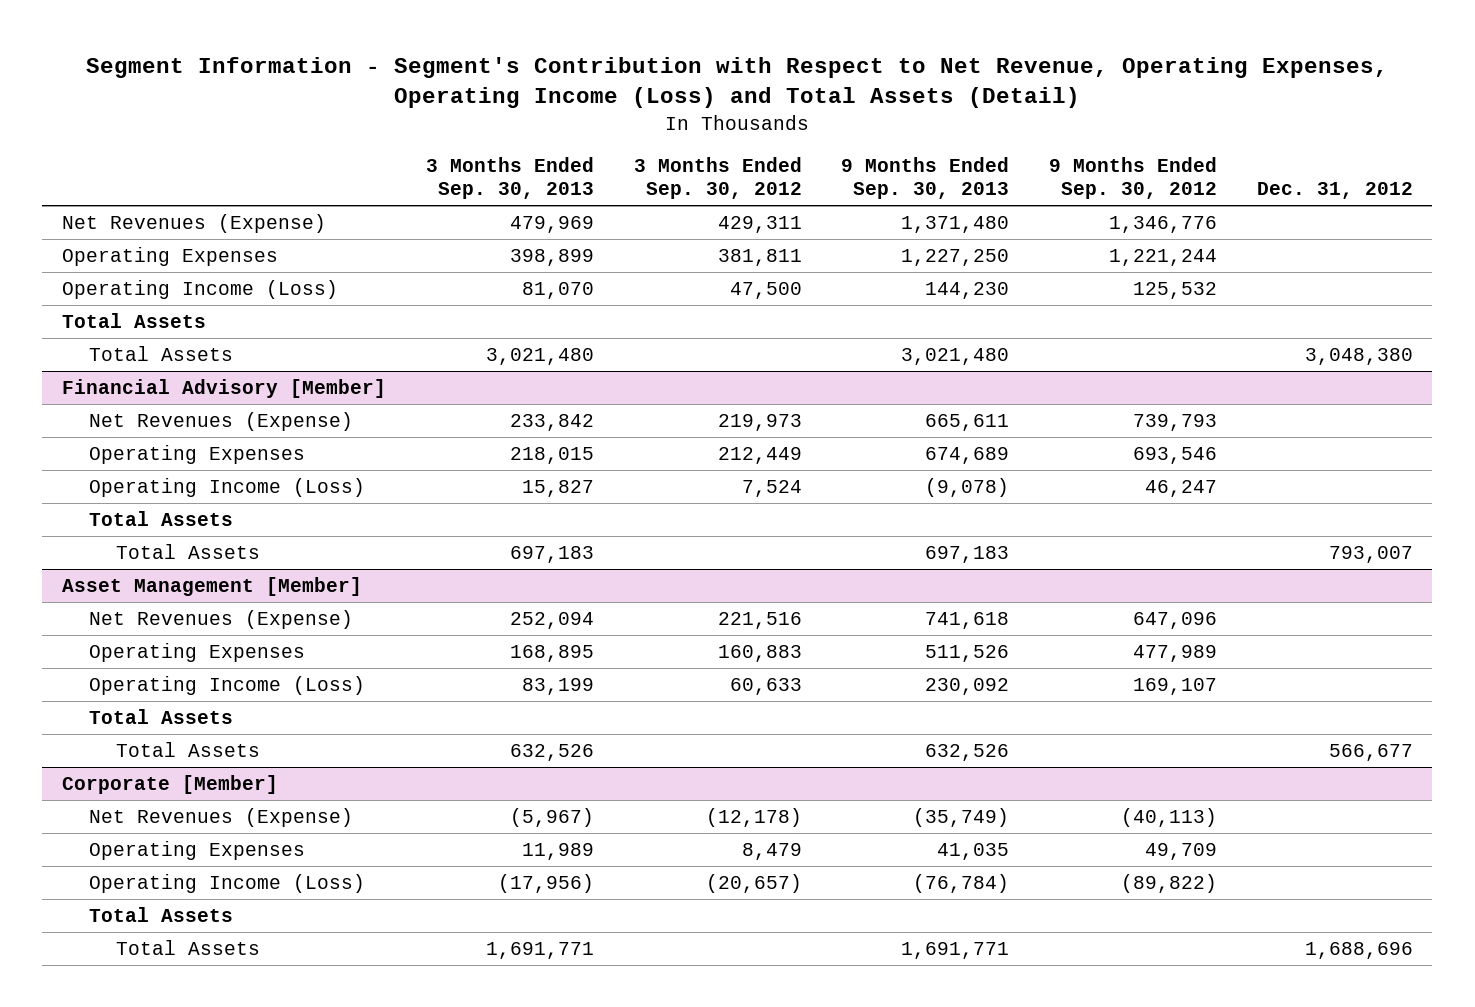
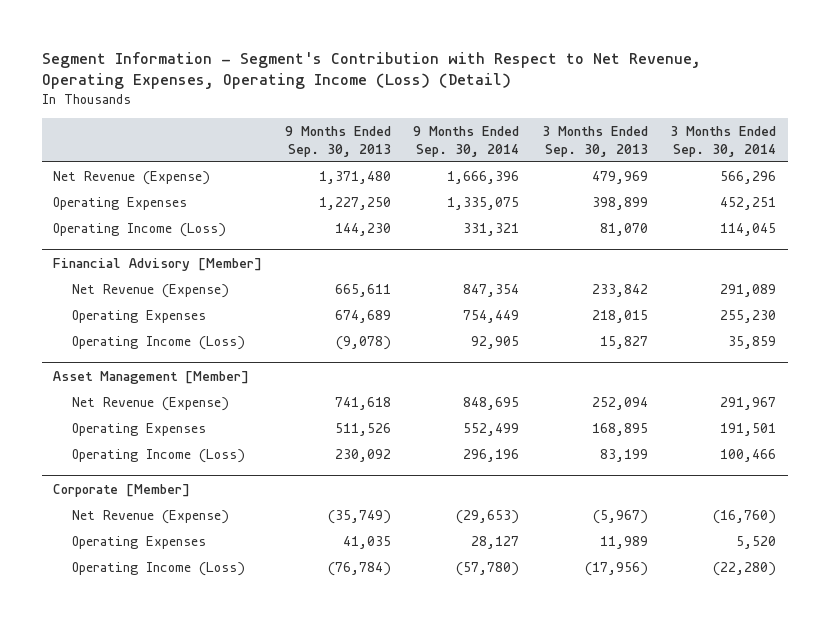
[86,56,1389,109] Segment Information - Segment's Contribution with Respect to Net Revenue, Operating Expenses, Operating Income (Loss) and Total Assets (Detail) -> [41,51,701,90] Segment Information - Segment's Contribution with Respect to Net Revenue, Operating Expenses, Operating Income (Loss) (Detail)
[633,156,802,200] 3 Months Ended Sep. 30, 2012 -> none
[1048,156,1217,200] 9 Months Ended Sep. 30, 2012 -> none
[1256,182,1413,200] Dec. 31, 2012 -> none
none -> [413,126,520,157] 9 Months Ended Sep. 30, 2014
none -> [670,126,777,157] 3 Months Ended Sep. 30, 2014
[62,213,327,233] Net Revenues (Expense) -> [53,170,211,185] Net Revenue (Expense)
[62,312,207,328] Total Assets -> none
[89,345,234,361] Total Assets -> none
[89,411,354,431] Net Revenues (Expense) -> [71,283,229,298] Net Revenue (Expense)
[89,510,234,526] Total Assets -> none
[116,543,261,559] Total Assets -> none
[89,609,354,629] Net Revenues (Expense) -> [71,396,229,411] Net Revenue (Expense)
[89,708,234,724] Total Assets -> none
[116,741,261,757] Total Assets -> none
[89,807,354,827] Net Revenues (Expense) -> [71,509,229,524] Net Revenue (Expense)
[89,906,234,922] Total Assets -> none
[116,939,261,955] Total Assets -> none

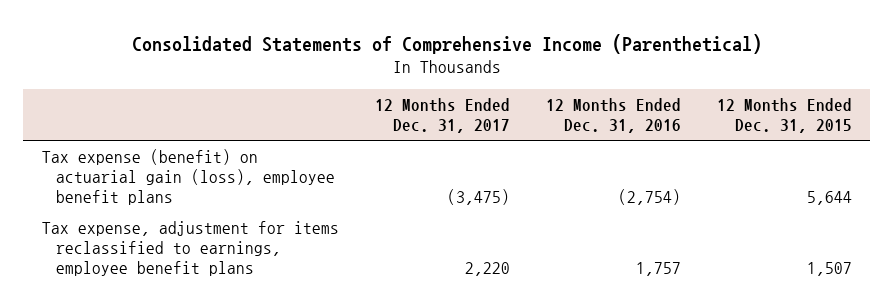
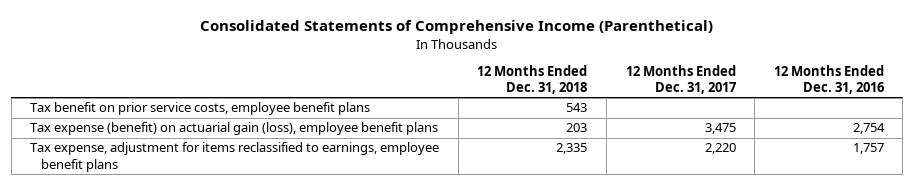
[717,98,853,134] 12 Months Ended Dec. 31, 2015 -> none
none -> [477,64,588,95] 12 Months Ended Dec. 31, 2018
none -> [30,102,371,116] Tax benefit on prior service costs, employee benefit plans
[446,188,510,205] (3,475) -> [704,123,736,135] 3,475
[618,188,682,205] (2,754) -> [852,123,885,135] 2,754

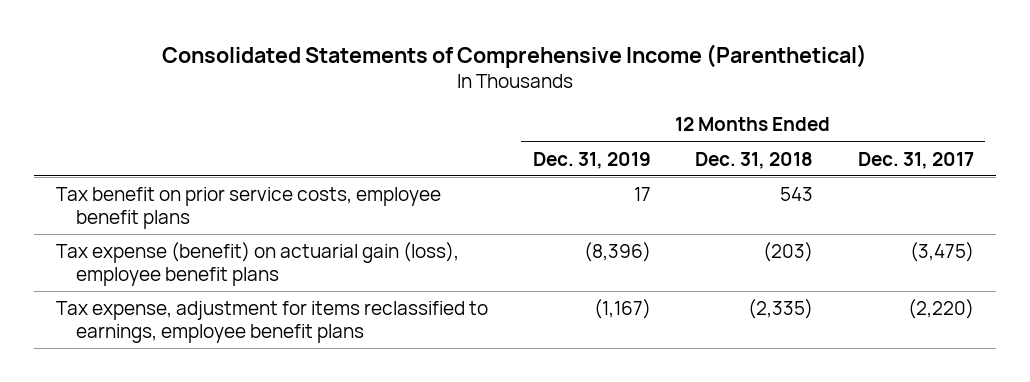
[773,64,884,95] 12 Months Ended Dec. 31, 2016 -> none
none -> [532,151,651,169] Dec. 31, 2019
[566,123,588,133] 203 -> [763,242,814,263] (203)
[704,123,736,135] 3,475 -> [909,242,974,263] (3,475)
[556,143,588,155] 2,335 -> [748,299,814,320] (2,335)
[704,143,736,155] 2,220 -> [907,299,974,320] (2,220)

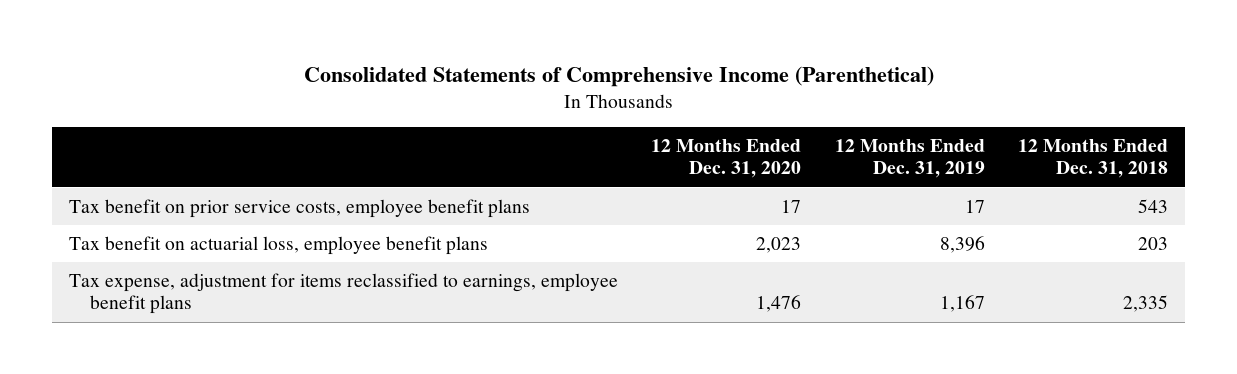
[857,151,974,169] Dec. 31, 2017 -> none
none -> [651,139,802,179] 12 Months Ended Dec. 31, 2020
[55,242,459,286] Tax expense (benefit) on actuarial gain (loss), employee benefit plans -> [68,236,488,256] Tax benefit on actuarial loss, employee benefit plans
[583,242,651,263] (8,396) -> [939,236,985,254] 8,396
[763,242,814,263] (203) -> [1138,237,1169,251] 203
[593,299,651,320] (1,167) -> [939,295,985,313] 1,167
[748,299,814,320] (2,335) -> [1123,295,1169,313] 2,335

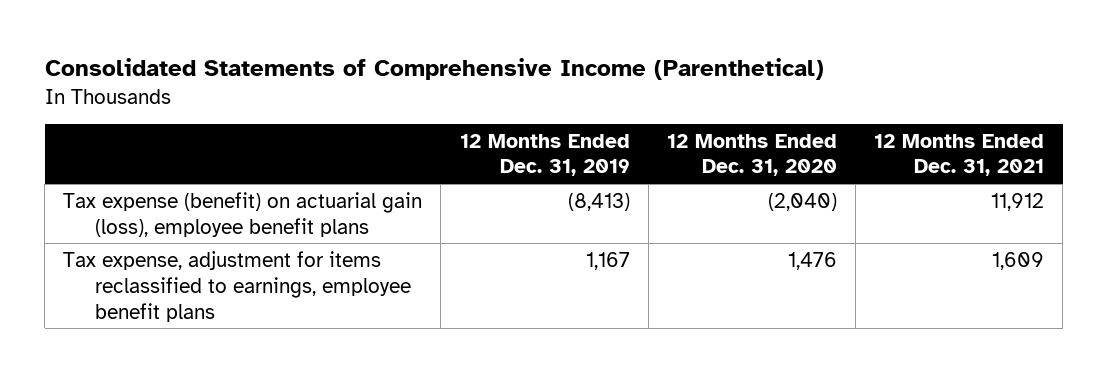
[1018,139,1169,179] 12 Months Ended Dec. 31, 2018 -> none
none -> [874,133,1045,177] 12 Months Ended Dec. 31, 2021
[68,199,530,219] Tax benefit on prior service costs, employee benefit plans -> none
[68,236,488,256] Tax benefit on actuarial loss, employee benefit plans -> [63,191,423,237] Tax expense (benefit) on actuarial gain (loss), employee benefit plans
[756,237,802,254] 2,023 -> [767,192,837,211] (2,040)
[939,236,985,254] 8,396 -> [567,192,630,211] (8,413)

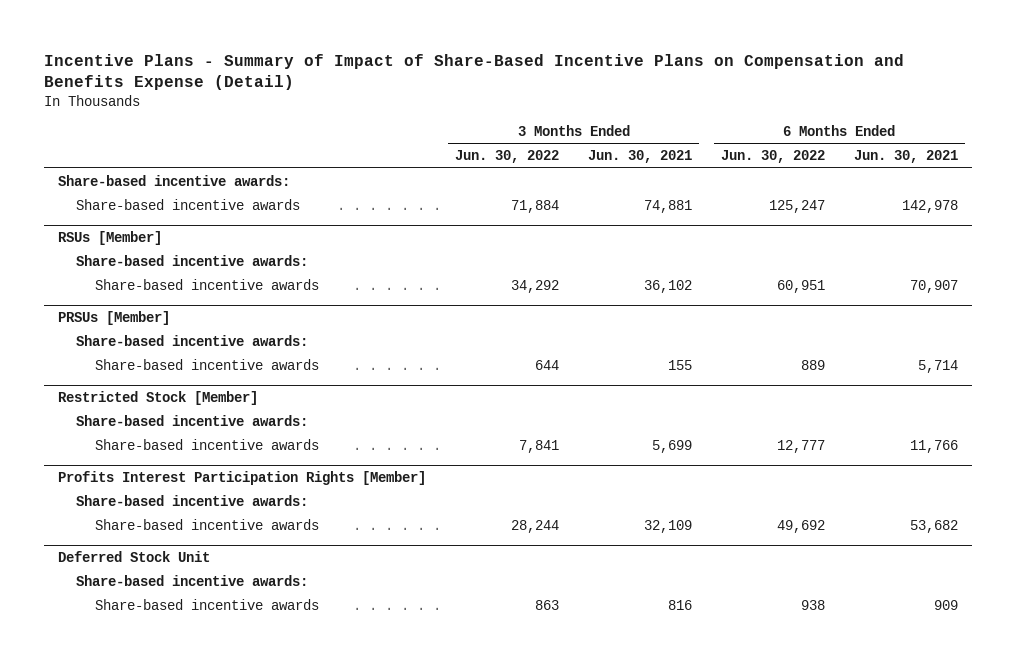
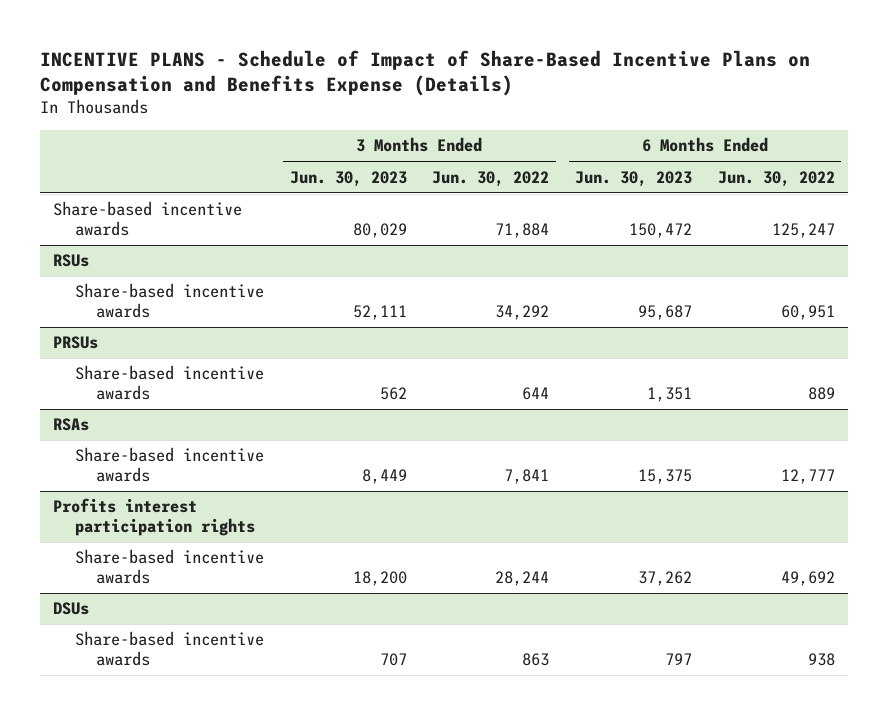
[43,53,904,91] Incentive Plans - Summary of Impact of Share-Based Incentive Plans on Compensation and Benefits Expense (Detail) -> [40,49,811,97] INCENTIVE PLANS - Schedule of Impact of Share-Based Incentive Plans on Compensation and Benefits Expense (Details)
[588,150,693,164] Jun. 30, 2021 -> none
[853,150,958,164] Jun. 30, 2021 -> none
none -> [289,170,407,187] Jun. 30, 2023
none -> [575,170,693,187] Jun. 30, 2023
[58,174,291,186] Share-based incentive awards: -> none
[76,254,309,266] Share-based incentive awards: -> none
[58,230,163,245] RSUs [Member] -> [53,254,90,268] RSUs
[76,334,309,346] Share-based incentive awards: -> none
[58,310,171,325] PRSUs [Member] -> [53,336,99,350] PRSUs
[76,414,309,426] Share-based incentive awards: -> none
[58,390,259,405] Restricted Stock [Member] -> [53,418,90,432] RSAs
[76,494,309,506] Share-based incentive awards: -> none
[58,470,427,485] Profits Interest Participation Rights [Member] -> [53,498,255,537] Profits interest participation rights
[76,574,309,586] Share-based incentive awards: -> none
[58,550,211,562] Deferred Stock Unit -> [53,602,90,616] DSUs

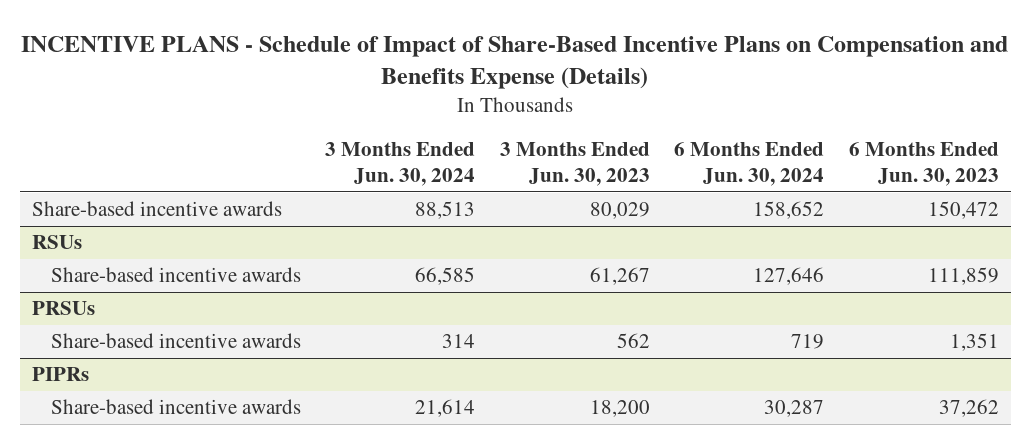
[432,170,550,187] Jun. 30, 2022 -> none
[718,170,836,187] Jun. 30, 2022 -> none
none -> [325,142,476,187] 3 Months Ended Jun. 30, 2024
none -> [674,142,825,187] 6 Months Ended Jun. 30, 2024
[352,305,407,321] 52,111 -> [589,267,650,286] 61,267
[638,305,693,321] 95,687 -> [927,267,999,286] 111,859
[53,418,90,432] RSAs -> none
[74,447,264,483] Share-based incentive awards -> none
[53,498,255,537] Profits interest participation rights -> [31,367,89,382] PIPRs
[53,602,90,616] DSUs -> none
[74,631,264,667] Share-based incentive awards -> none

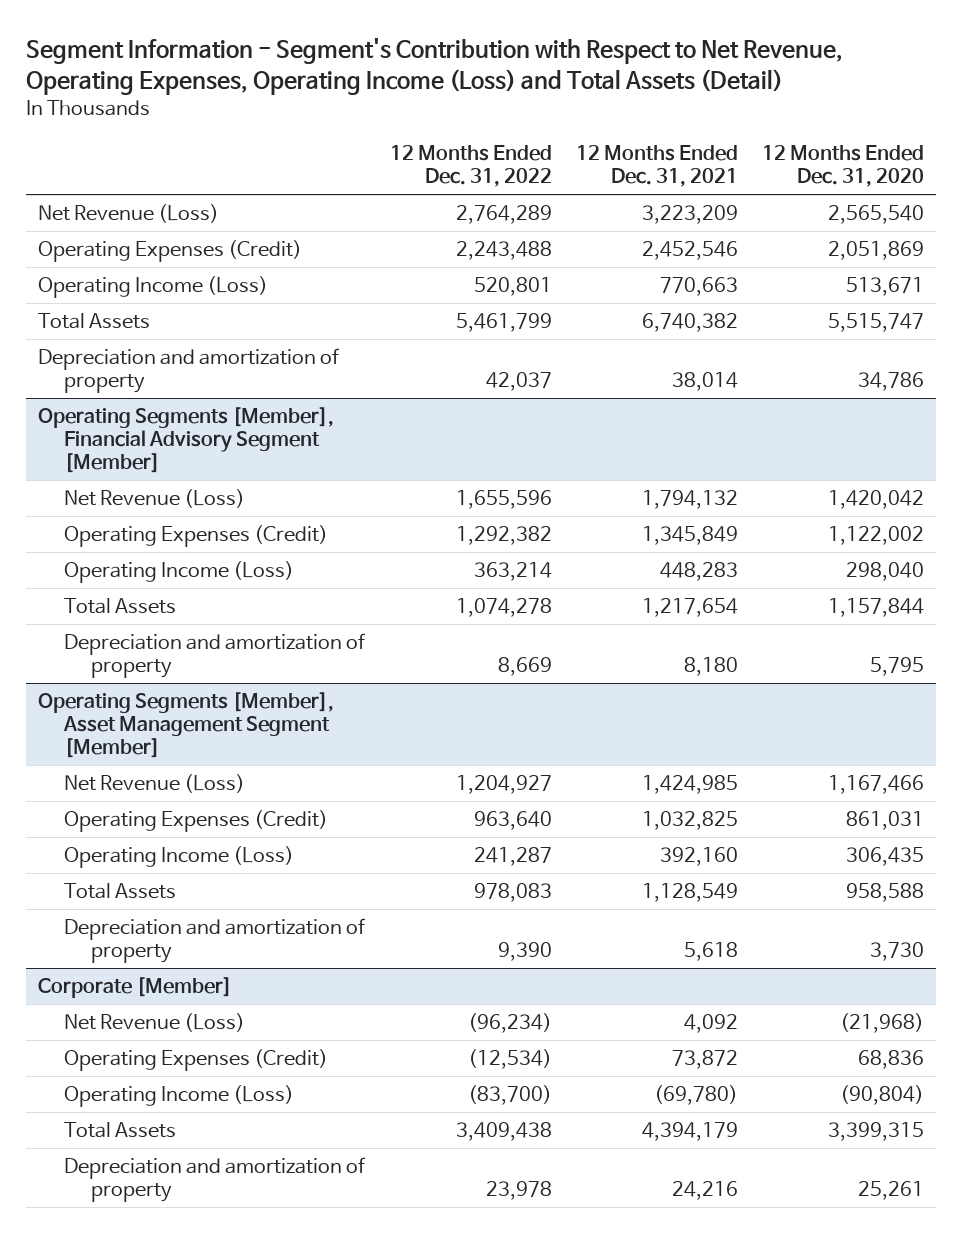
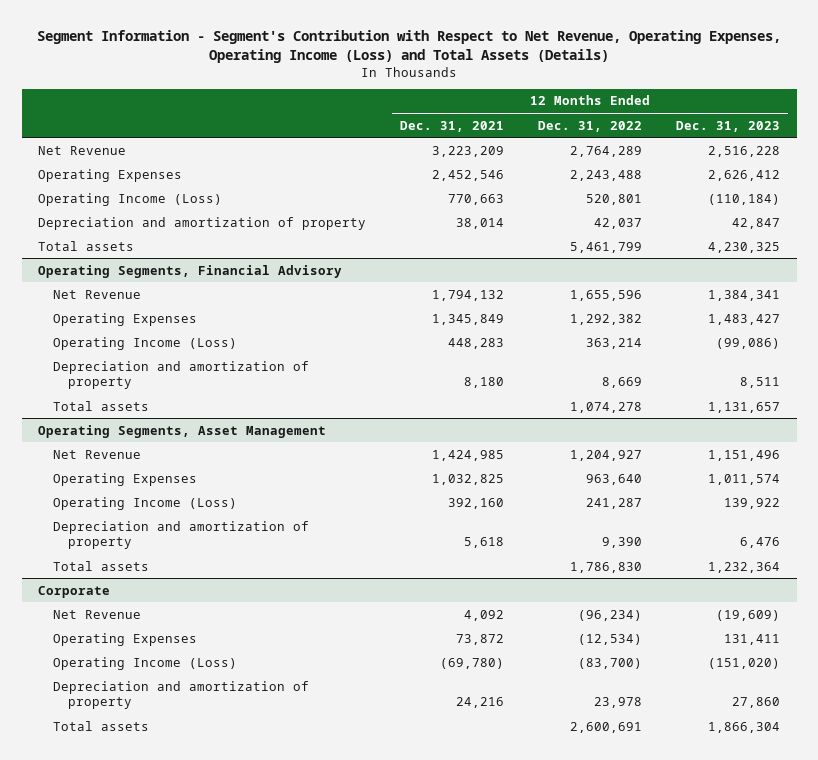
[25,37,843,95] Segment Information - Segment's Contribution with Respect to Net Revenue, Operating Expenses, Operating Income (Loss) and Total Assets (Detail) -> [37,29,782,63] Segment Information - Segment's Contribution with Respect to Net Revenue, Operating Expenses, Operating Income (Loss) and Total Assets (Details)
[762,145,925,188] 12 Months Ended Dec. 31, 2020 -> none
none -> [675,120,780,132] Dec. 31, 2023
[37,204,219,224] Net Revenue (Loss) -> [38,145,127,155] Net Revenue
[37,240,302,263] Operating Expenses (Credit) -> [38,168,183,182] Operating Expenses
[37,313,150,330] Total Assets -> none
none -> [38,240,135,251] Total assets
[37,407,334,474] Operating Segments [Member], Financial Advisory Segment [Member] -> [38,264,343,278] Operating Segments, Financial Advisory
[64,489,246,509] Net Revenue (Loss) -> [53,289,142,299] Net Revenue
[64,525,329,548] Operating Expenses (Credit) -> [53,312,198,326] Operating Expenses
[64,598,177,615] Total Assets -> none
none -> [53,400,150,411] Total assets
[37,692,334,759] Operating Segments [Member], Asset Management Segment [Member] -> [38,424,327,438] Operating Segments, Asset Management
[64,774,246,794] Net Revenue (Loss) -> [53,449,142,459] Net Revenue
[64,810,329,833] Operating Expenses (Credit) -> [53,472,198,486] Operating Expenses
[64,883,177,900] Total Assets -> none
none -> [53,560,150,571] Total assets
[37,977,232,999] Corporate [Member] -> [38,585,111,598] Corporate
[64,1013,246,1033] Net Revenue (Loss) -> [53,609,142,619] Net Revenue
[64,1049,329,1072] Operating Expenses (Credit) -> [53,632,198,646] Operating Expenses
[64,1122,177,1139] Total Assets -> none
none -> [53,720,150,731] Total assets

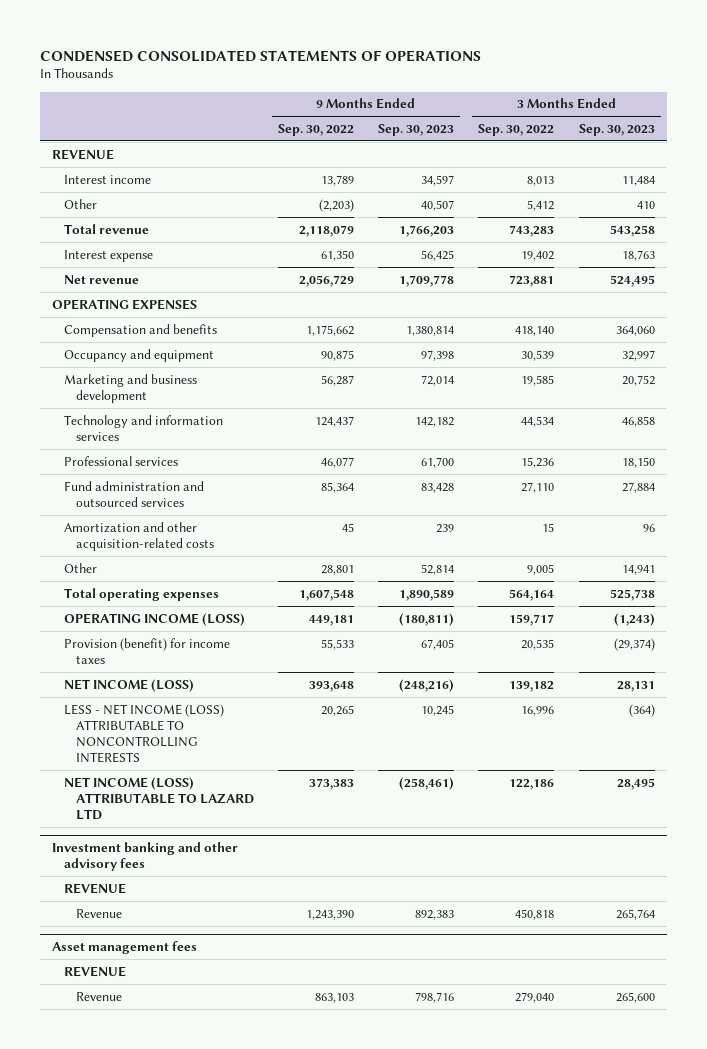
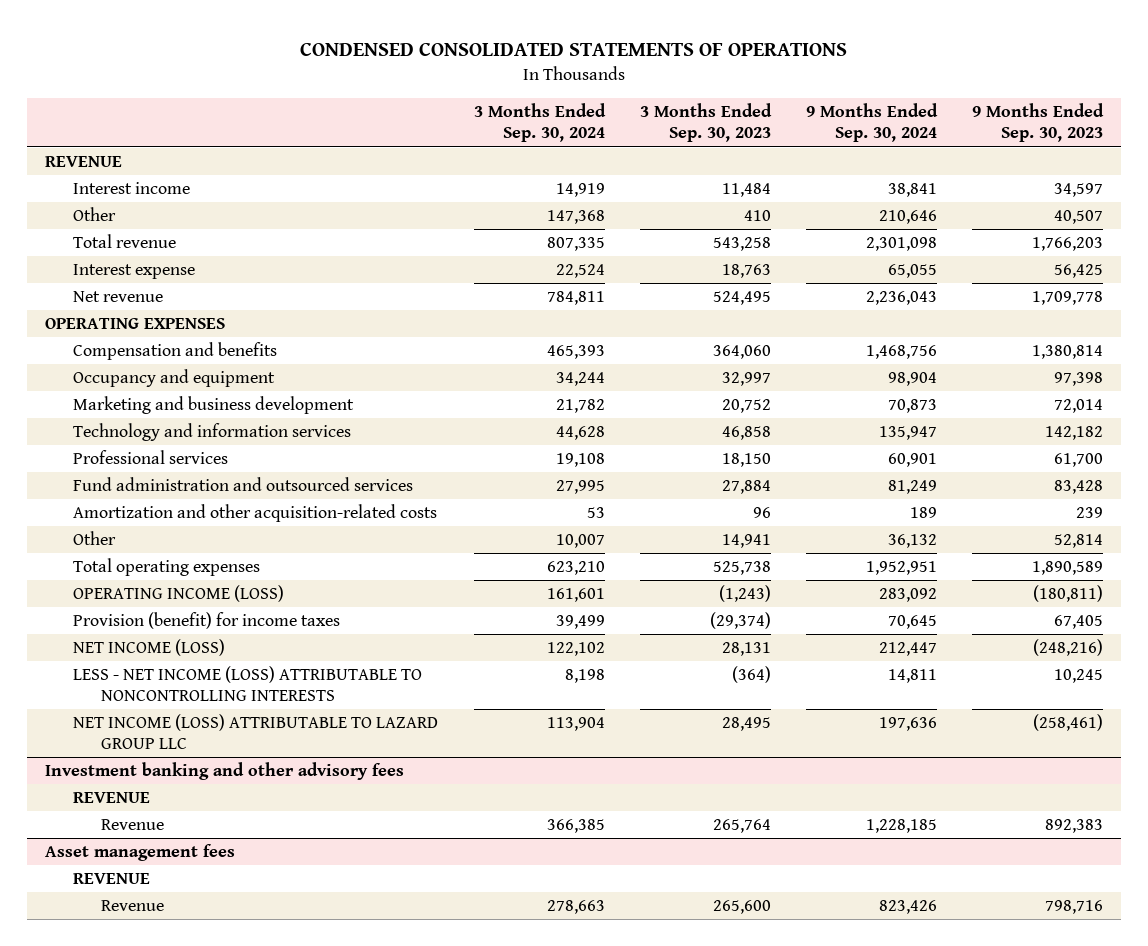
[278,123,355,136] Sep. 30, 2022 -> none
[478,123,555,136] Sep. 30, 2022 -> none
none -> [473,103,606,143] 3 Months Ended Sep. 30, 2024
none -> [806,103,939,143] 9 Months Ended Sep. 30, 2024
[64,776,254,820] NET INCOME (LOSS) ATTRIBUTABLE TO LAZARD LTD -> [73,714,439,750] NET INCOME (LOSS) ATTRIBUTABLE TO LAZARD GROUP LLC

